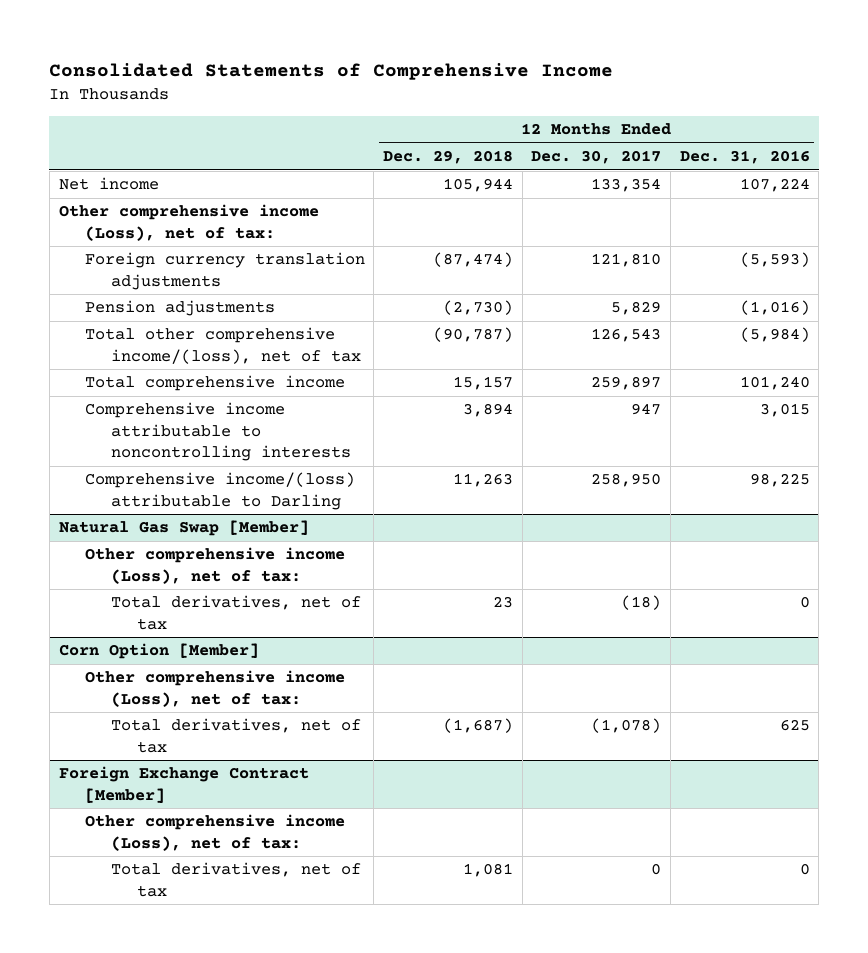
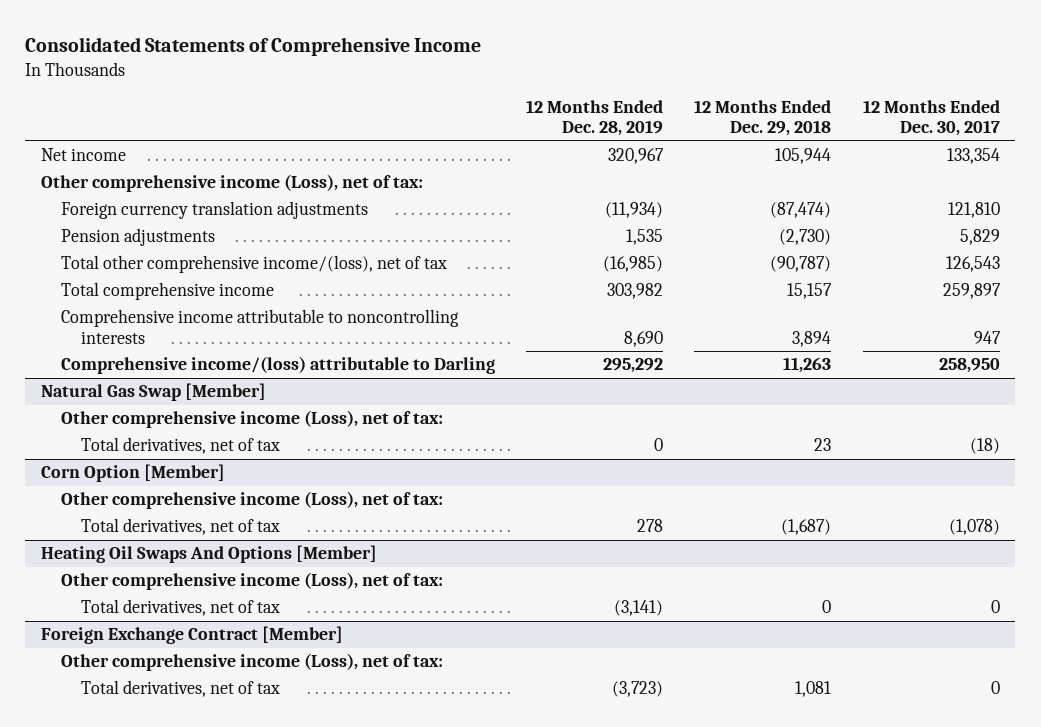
[679,150,810,165] Dec. 31, 2016 -> none
none -> [526,99,664,137] 12 Months Ended Dec. 28, 2019
none -> [40,545,377,564] Heating Oil Swaps And Options [Member]
none -> [61,572,444,591] Other comprehensive income (Loss), net of tax:
none -> [81,599,281,617] Total derivatives, net of tax

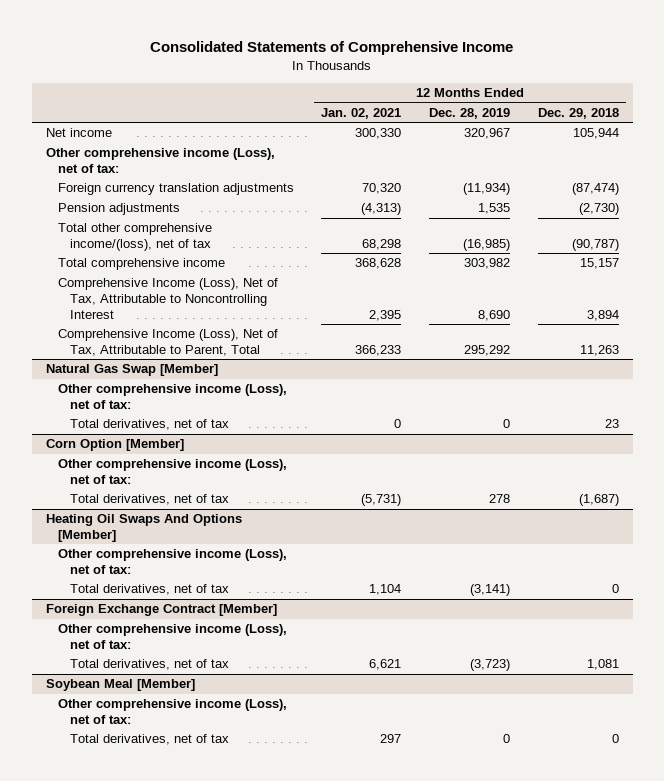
[862,99,1000,137] 12 Months Ended Dec. 30, 2017 -> none
none -> [321,107,402,119] Jan. 02, 2021
[61,309,460,344] Comprehensive income attributable to noncontrolling interests -> [57,278,278,319] Comprehensive Income (Loss), Net of Tax, Attributable to Noncontrolling Interest
[61,356,496,375] Comprehensive income/(loss) attributable to Darling -> [57,329,278,357] Comprehensive Income (Loss), Net of Tax, Attributable to Parent, Total
none -> [45,679,195,692] Soybean Meal [Member]
none -> [57,699,287,725] Other comprehensive income (Loss), net of tax:
none -> [69,734,229,746] Total derivatives, net of tax

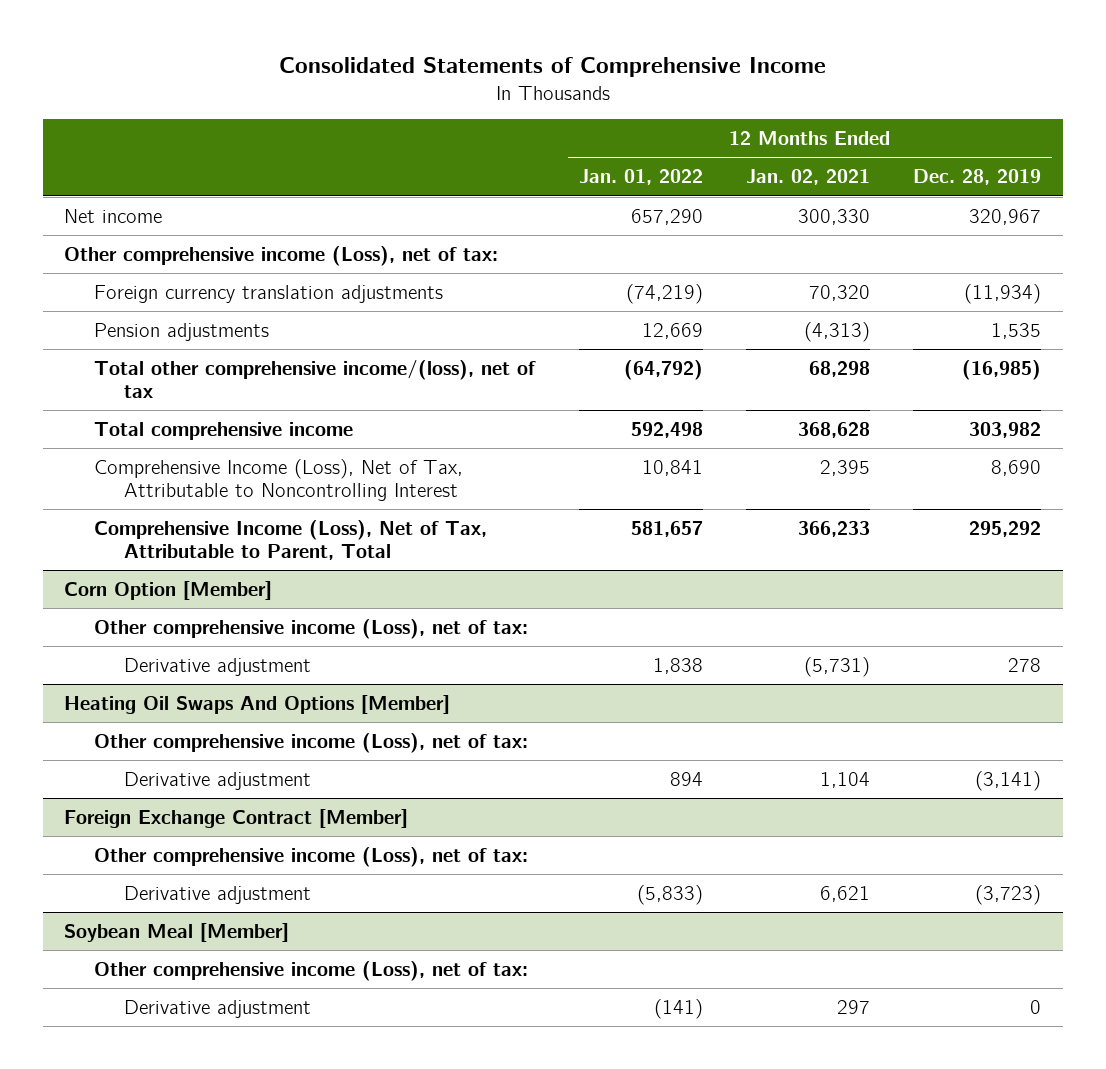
[537,107,619,119] Dec. 29, 2018 -> none
none -> [578,169,703,186] Jan. 01, 2022
[45,364,218,377] Natural Gas Swap [Member] -> none
[57,384,287,410] Other comprehensive income (Loss), net of tax: -> none
[69,419,229,431] Total derivatives, net of tax -> none
[69,494,229,506] Total derivatives, net of tax -> [124,657,312,676] Derivative adjustment
[69,584,229,596] Total derivatives, net of tax -> [124,771,312,790] Derivative adjustment
[69,659,229,671] Total derivatives, net of tax -> [124,885,312,904] Derivative adjustment
[69,734,229,746] Total derivatives, net of tax -> [124,999,312,1018] Derivative adjustment

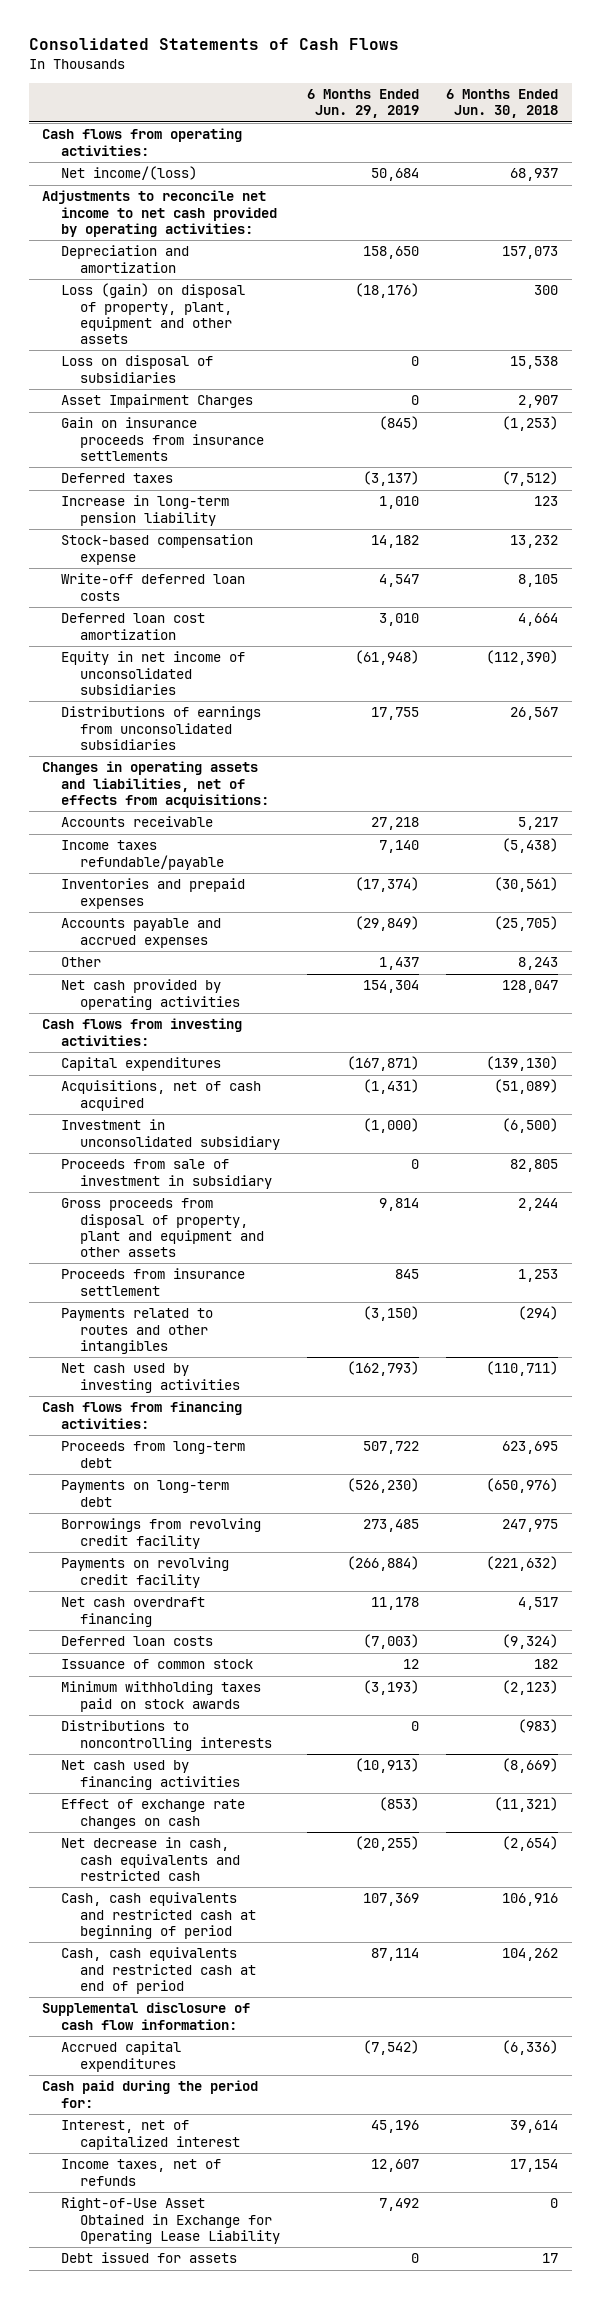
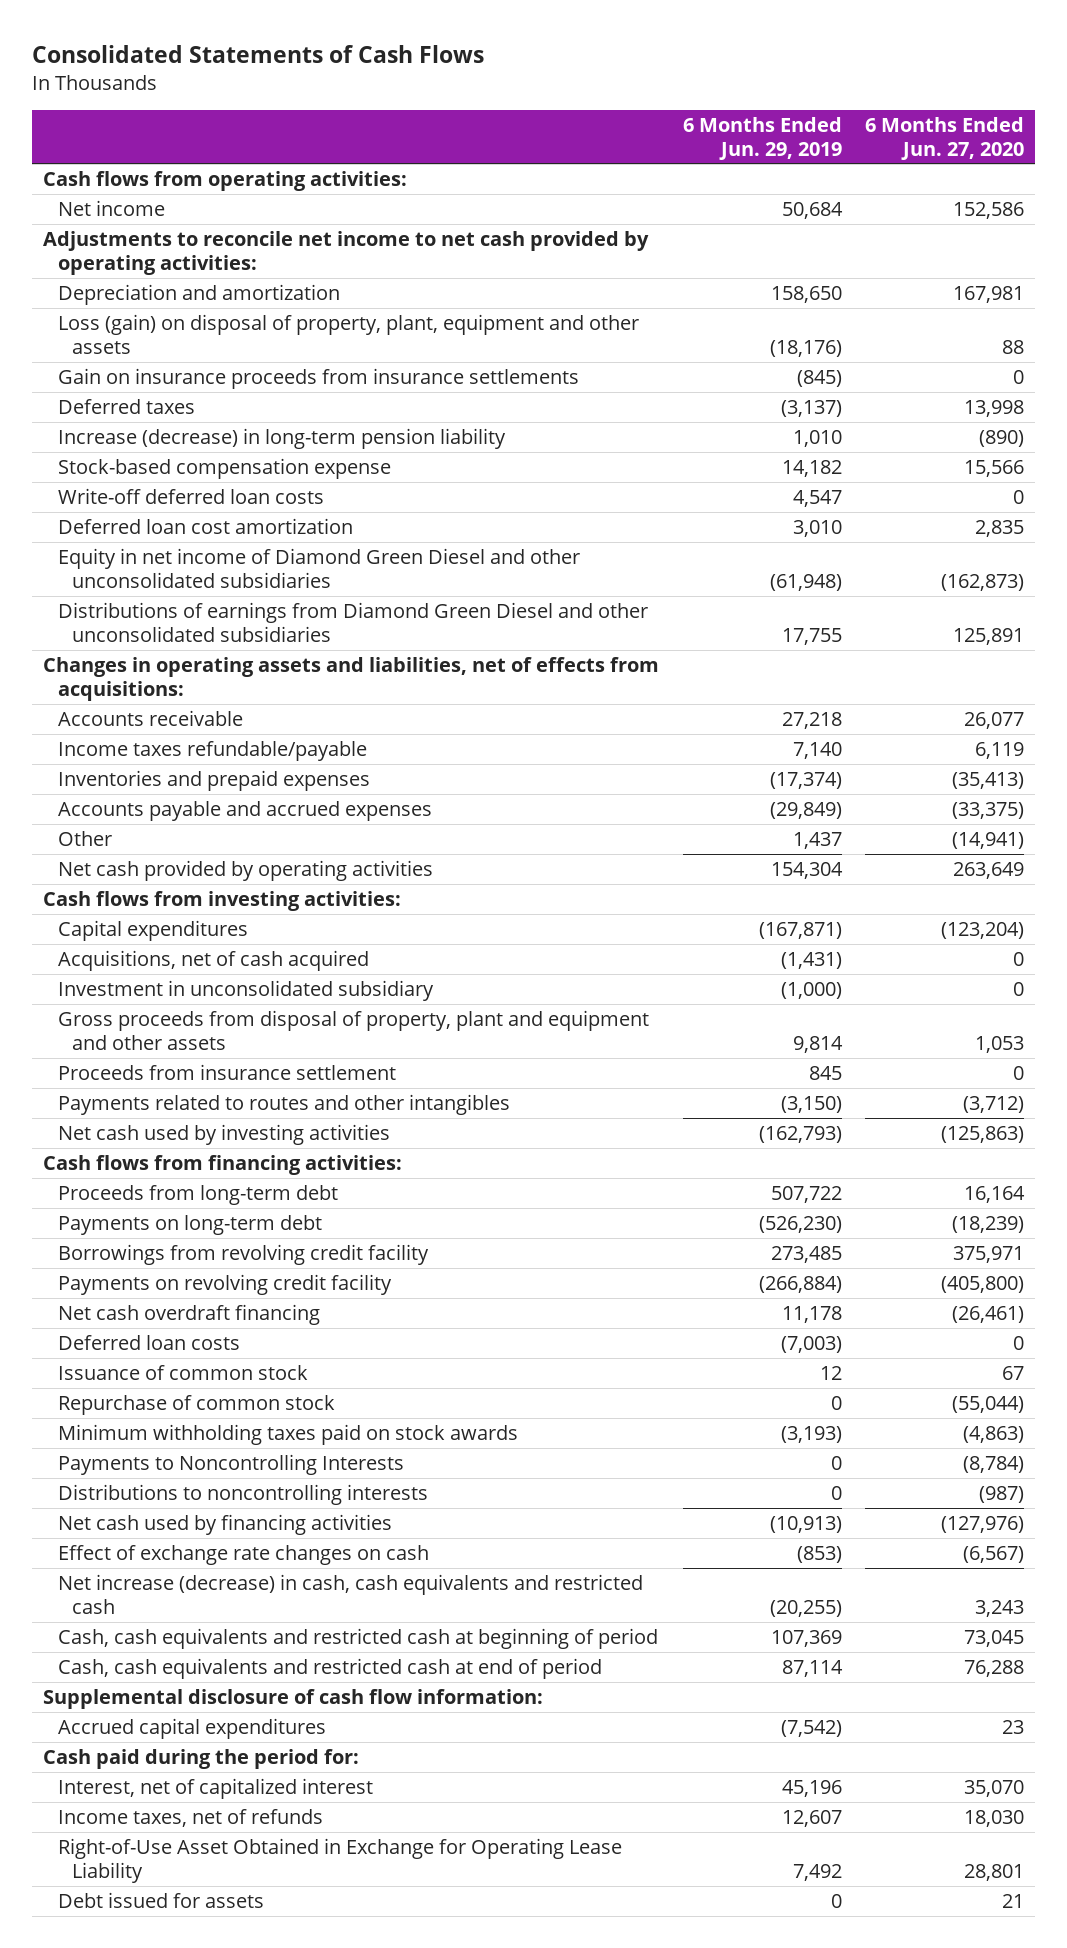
[446,89,559,119] 6 Months Ended Jun. 30, 2018 -> none
none -> [864,116,1024,160] 6 Months Ended Jun. 27, 2020
[61,166,198,181] Net income/(loss) -> [57,200,165,217] Net income
[61,355,214,383] Loss on disposal of subsidiaries -> none
[61,394,254,409] Asset Impairment Charges -> none
[61,495,230,526] Increase in long-term pension liability -> [57,428,506,450] Increase (decrease) in long-term pension liability
[61,651,246,695] Equity in net income of unconsolidated subsidiaries -> [57,548,580,588] Equity in net income of Diamond Green Diesel and other unconsolidated subsidiaries
[61,706,262,750] Distributions of earnings from unconsolidated subsidiaries -> [57,602,648,642] Distributions of earnings from Diamond Green Diesel and other unconsolidated subsidiaries
[61,1159,272,1189] Proceeds from sale of investment in subsidiary -> none
none -> [57,1395,335,1416] Repurchase of common stock
none -> [57,1454,404,1476] Payments to Noncontrolling Interests
[61,1837,240,1881] Net decrease in cash, cash equivalents and restricted cash -> [57,1574,643,1614] Net increase (decrease) in cash, cash equivalents and restricted cash

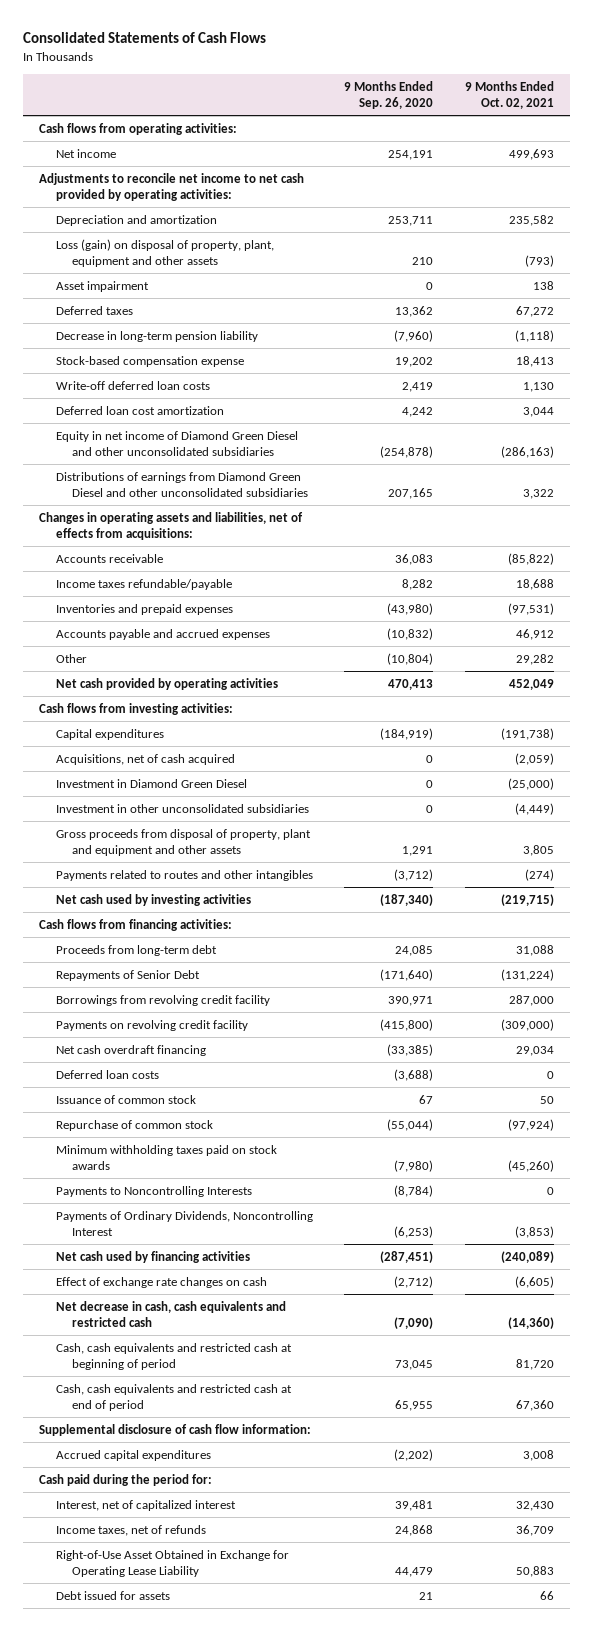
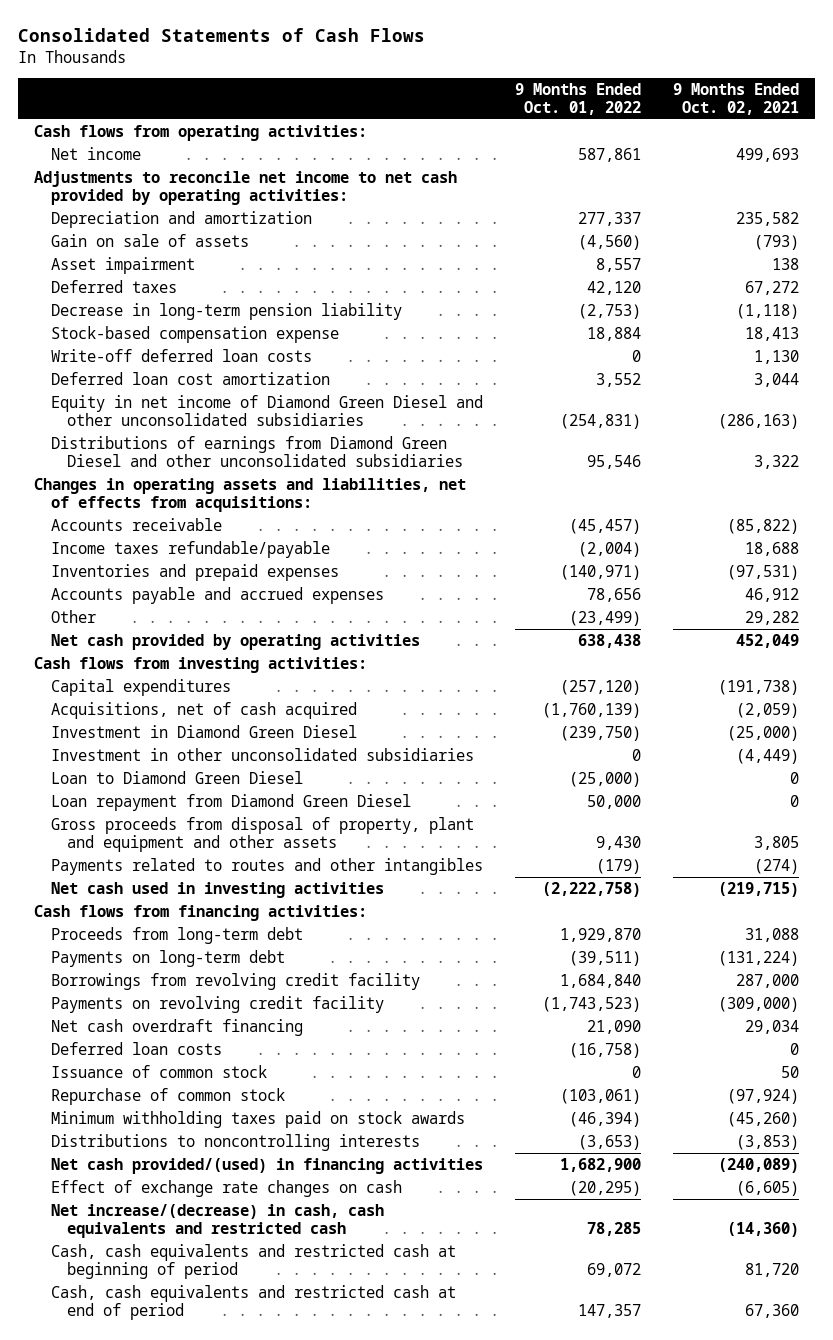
[344,80,434,110] 9 Months Ended Sep. 26, 2020 -> none
none -> [514,82,641,116] 9 Months Ended Oct. 01, 2022
[55,238,274,267] Loss (gain) on disposal of property, plant, equipment and other assets -> [50,233,249,247] Gain on sale of assets
none -> [50,770,303,784] Loan to Diamond Green Diesel
none -> [50,793,411,811] Loan repayment from Diamond Green Diesel
[55,893,251,906] Net cash used by investing activities -> [50,881,384,898] Net cash used in investing activities
[55,969,200,981] Repayments of Senior Debt -> [50,949,285,967] Payments on long-term debt
[55,1185,252,1197] Payments to Noncontrolling Interests -> none
[55,1210,313,1236] Payments of Ordinary Dividends, Noncontrolling Interest -> [50,1133,420,1151] Distributions to noncontrolling interests
[55,1250,250,1263] Net cash used by financing activities -> [50,1157,483,1174] Net cash provided/(used) in financing activities
[55,1300,286,1327] Net decrease in cash, cash equivalents and restricted cash -> [50,1203,384,1239] Net increase/(decrease) in cash, cash equivalents and restricted cash
[39,1423,312,1436] Supplemental disclosure of cash flow information: -> none
[55,1449,211,1461] Accrued capital expenditures -> none
[39,1473,213,1486] Cash paid during the period for: -> none
[55,1499,236,1511] Interest, net of capitalized interest -> none
[55,1524,206,1536] Income taxes, net of refunds -> none
[55,1549,289,1577] Right-of-Use Asset Obtained in Exchange for Operating Lease Liability -> none
[55,1590,170,1600] Debt issued for assets -> none

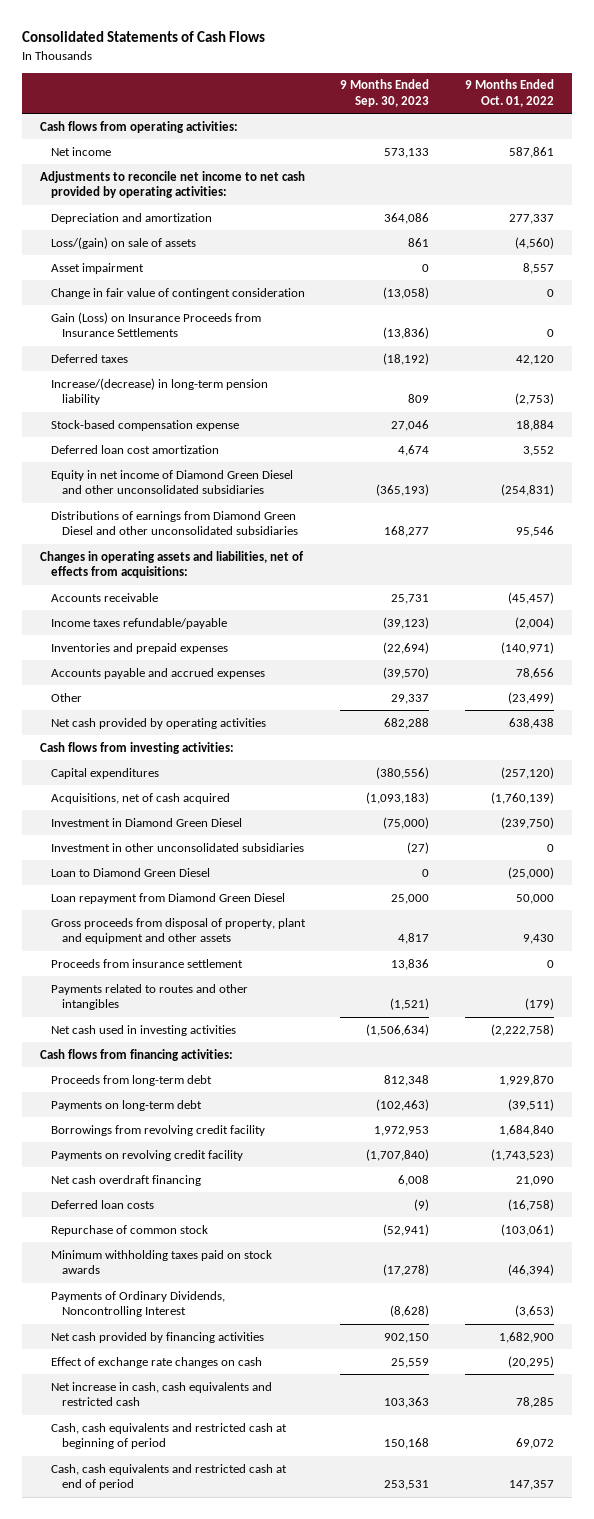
[672,82,799,116] 9 Months Ended Oct. 02, 2021 -> none
none -> [340,79,430,108] 9 Months Ended Sep. 30, 2023
[50,233,249,247] Gain on sale of assets -> [50,236,196,249] Loss/(gain) on sale of assets
none -> [50,287,305,299] Change in fair value of contingent consideration
none -> [50,311,261,338] Gain (Loss) on Insurance Proceeds from Insurance Settlements
[50,302,402,320] Decrease in long-term pension liability -> [50,377,268,406] Increase/(decrease) in long-term pension liability
[50,348,312,362] Write-off deferred loan costs -> none
none -> [50,958,243,968] Proceeds from insurance settlement
[50,1064,267,1078] Issuance of common stock -> none
[50,1133,420,1151] Distributions to noncontrolling interests -> [50,1290,225,1318] Payments of Ordinary Dividends, Noncontrolling Interest
[50,1157,483,1174] Net cash provided/(used) in financing activities -> [50,1331,264,1343] Net cash provided by financing activities
[50,1203,384,1239] Net increase/(decrease) in cash, cash equivalents and restricted cash -> [50,1381,272,1407] Net increase in cash, cash equivalents and restricted cash

